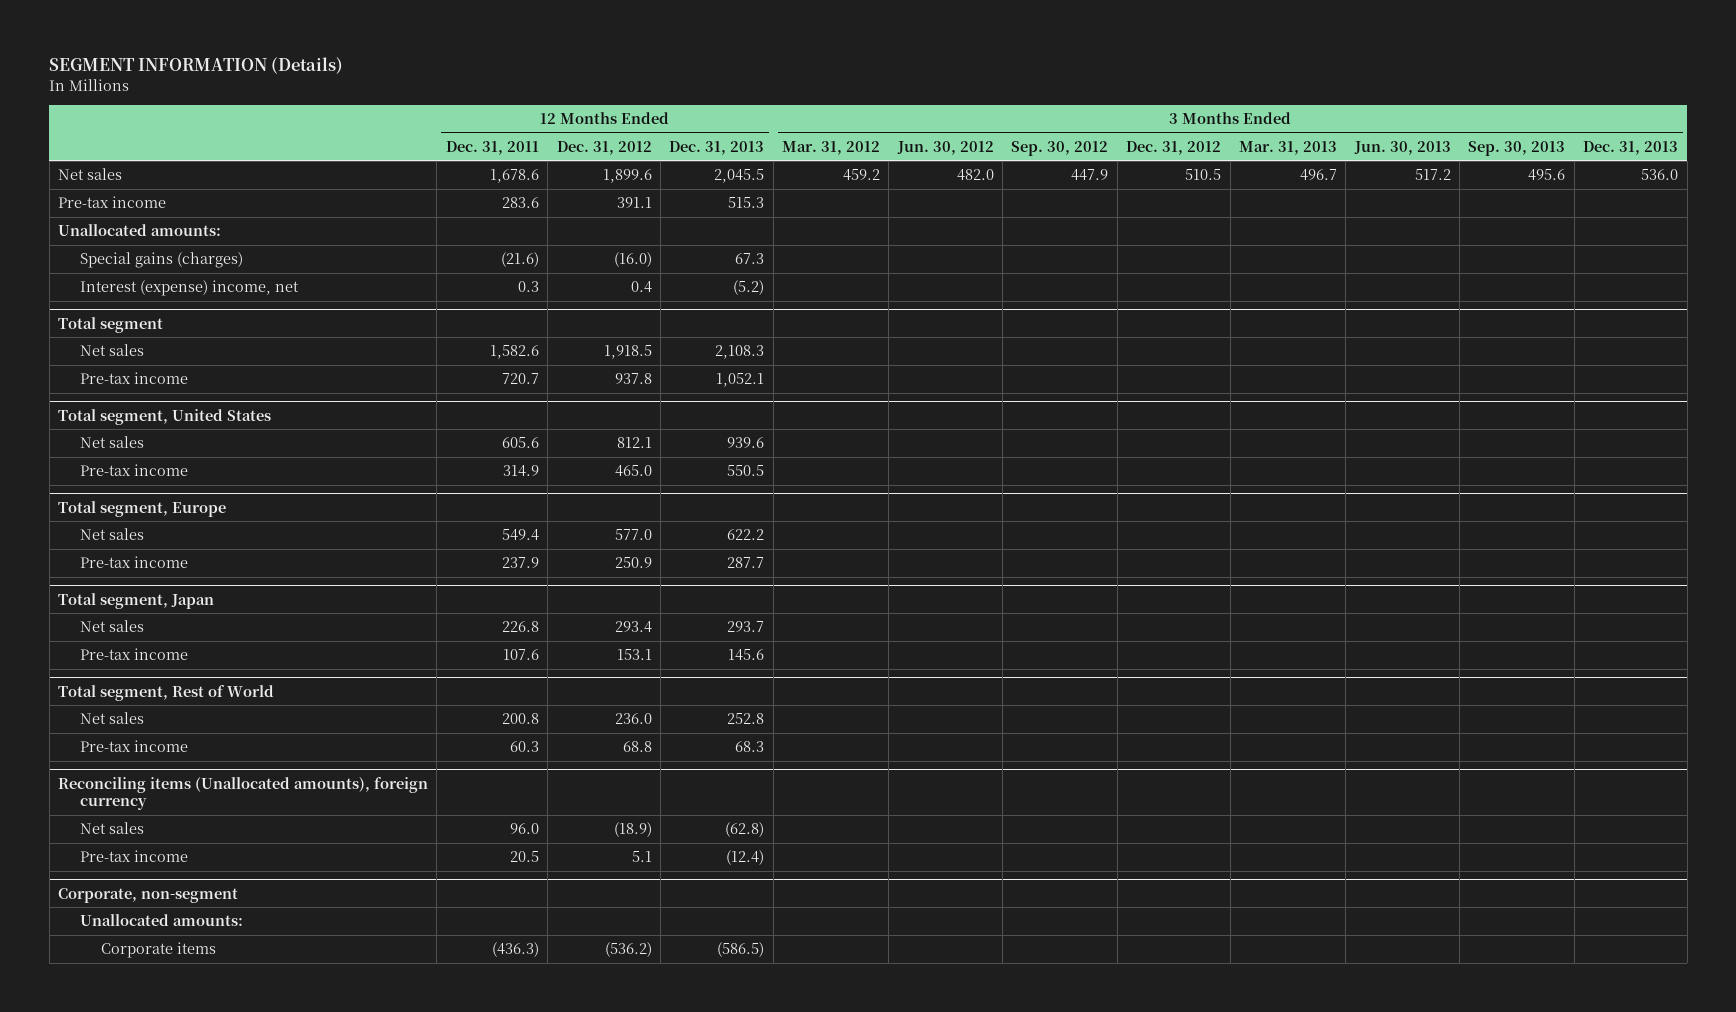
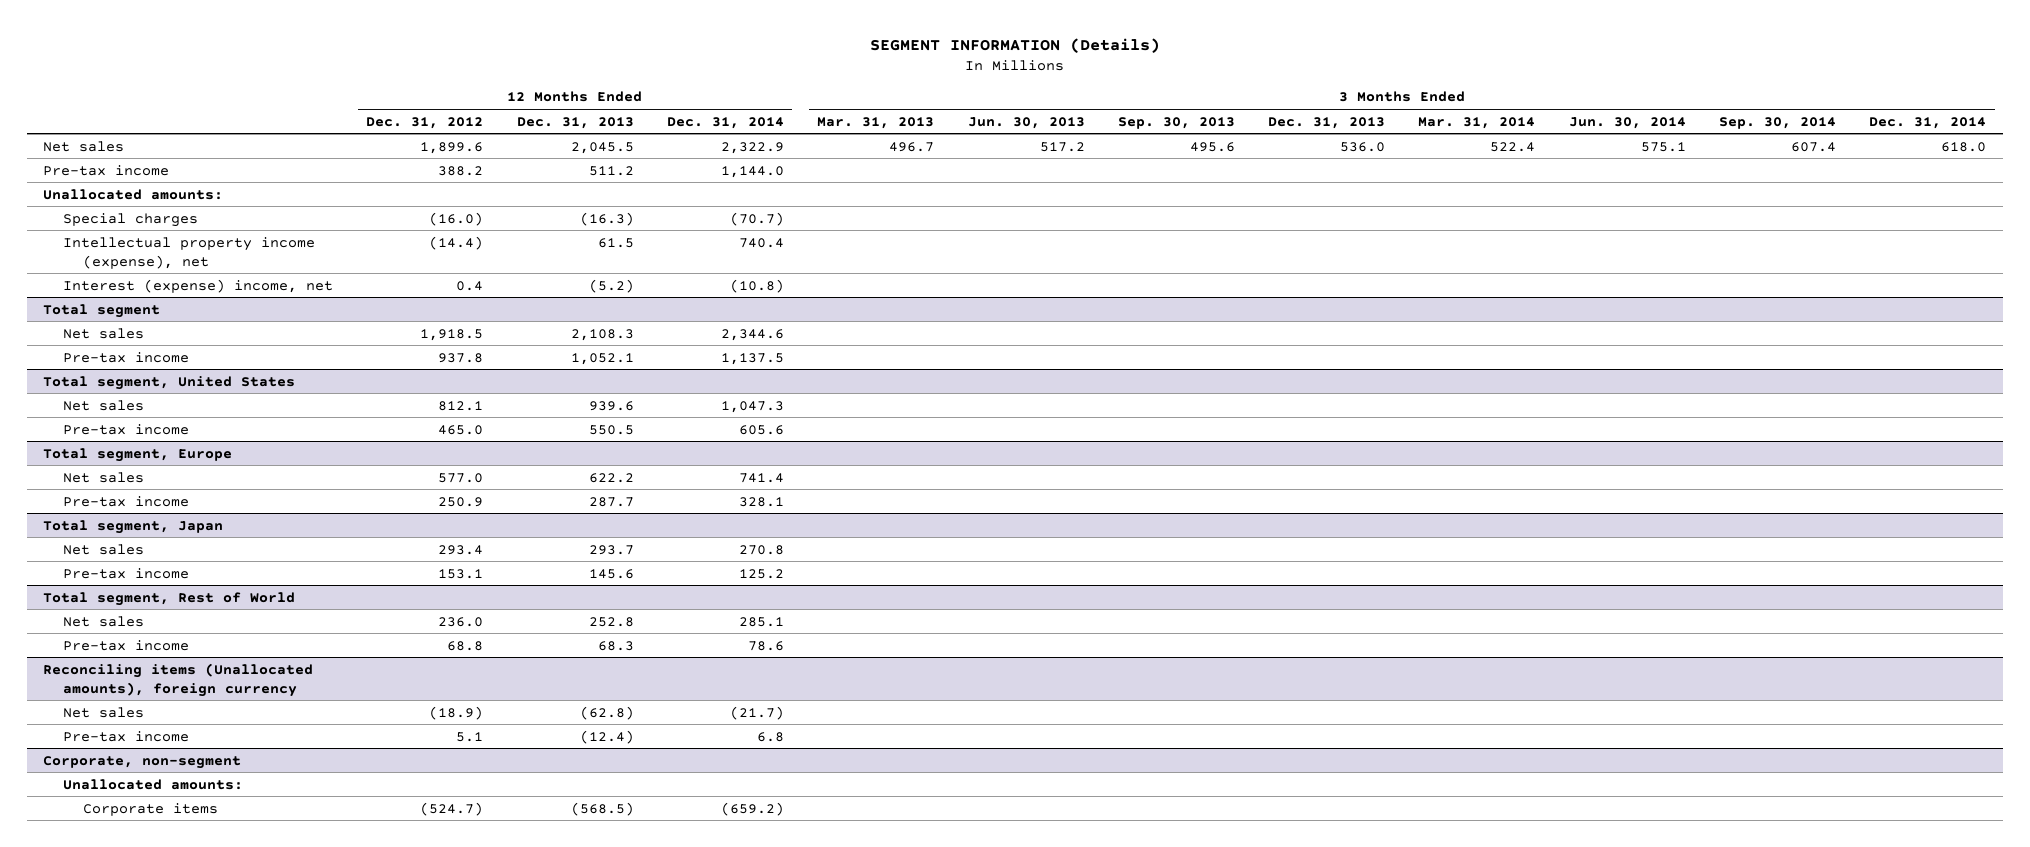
[445,140,539,155] Dec. 31, 2011 -> none
[781,140,880,155] Mar. 31, 2012 -> none
[896,140,994,155] Jun. 30, 2012 -> none
[1011,140,1109,156] Sep. 30, 2012 -> none
[1126,140,1222,155] Dec. 31, 2012 -> none
none -> [667,116,785,129] Dec. 31, 2014
none -> [1418,116,1536,129] Mar. 31, 2014
none -> [1568,116,1686,129] Jun. 30, 2014
none -> [1719,116,1837,129] Sep. 30, 2014
none -> [1869,116,1987,129] Dec. 31, 2014
[616,197,652,209] 391.1 -> [438,165,484,176] 388.2
[728,197,765,209] 515.3 -> [588,165,634,176] 511.2
[79,252,243,269] Special gains (charges) -> [63,212,199,227] Special charges
[735,253,765,265] 67.3 -> [579,211,634,226] (16.3)
none -> [63,236,316,269] Intellectual property income (expense), net
[604,942,652,958] (536.2) -> [420,801,484,816] (524.7)
[717,942,765,958] (586.5) -> [570,801,634,816] (568.5)

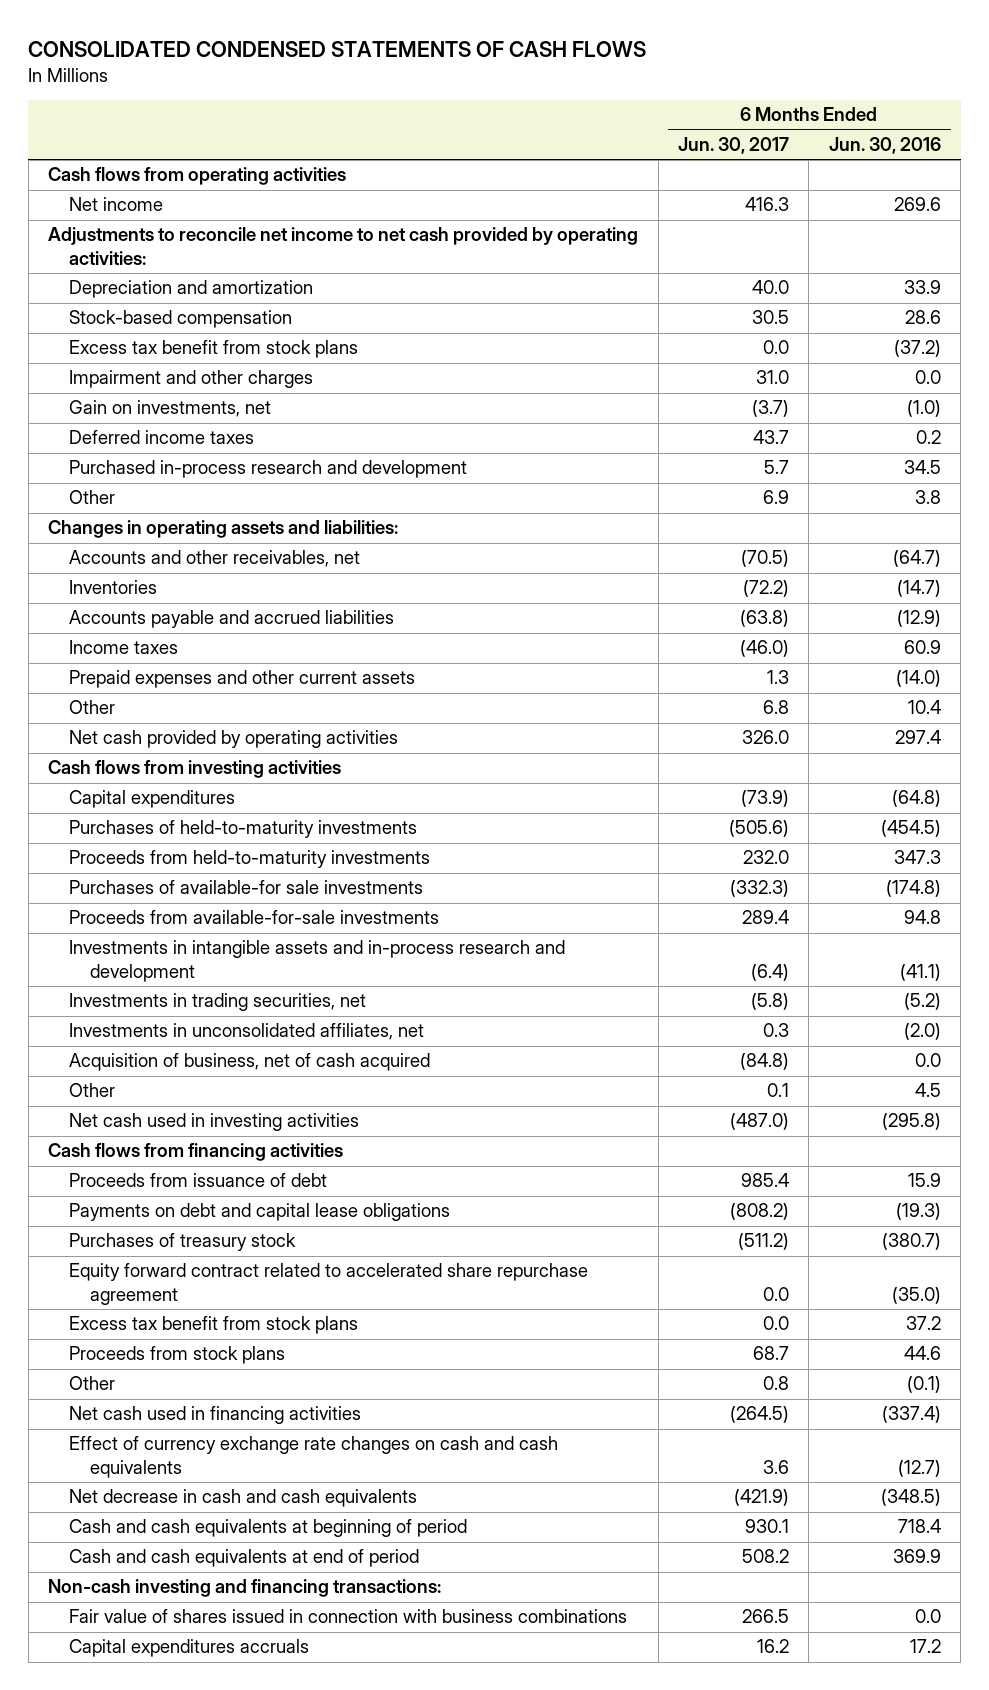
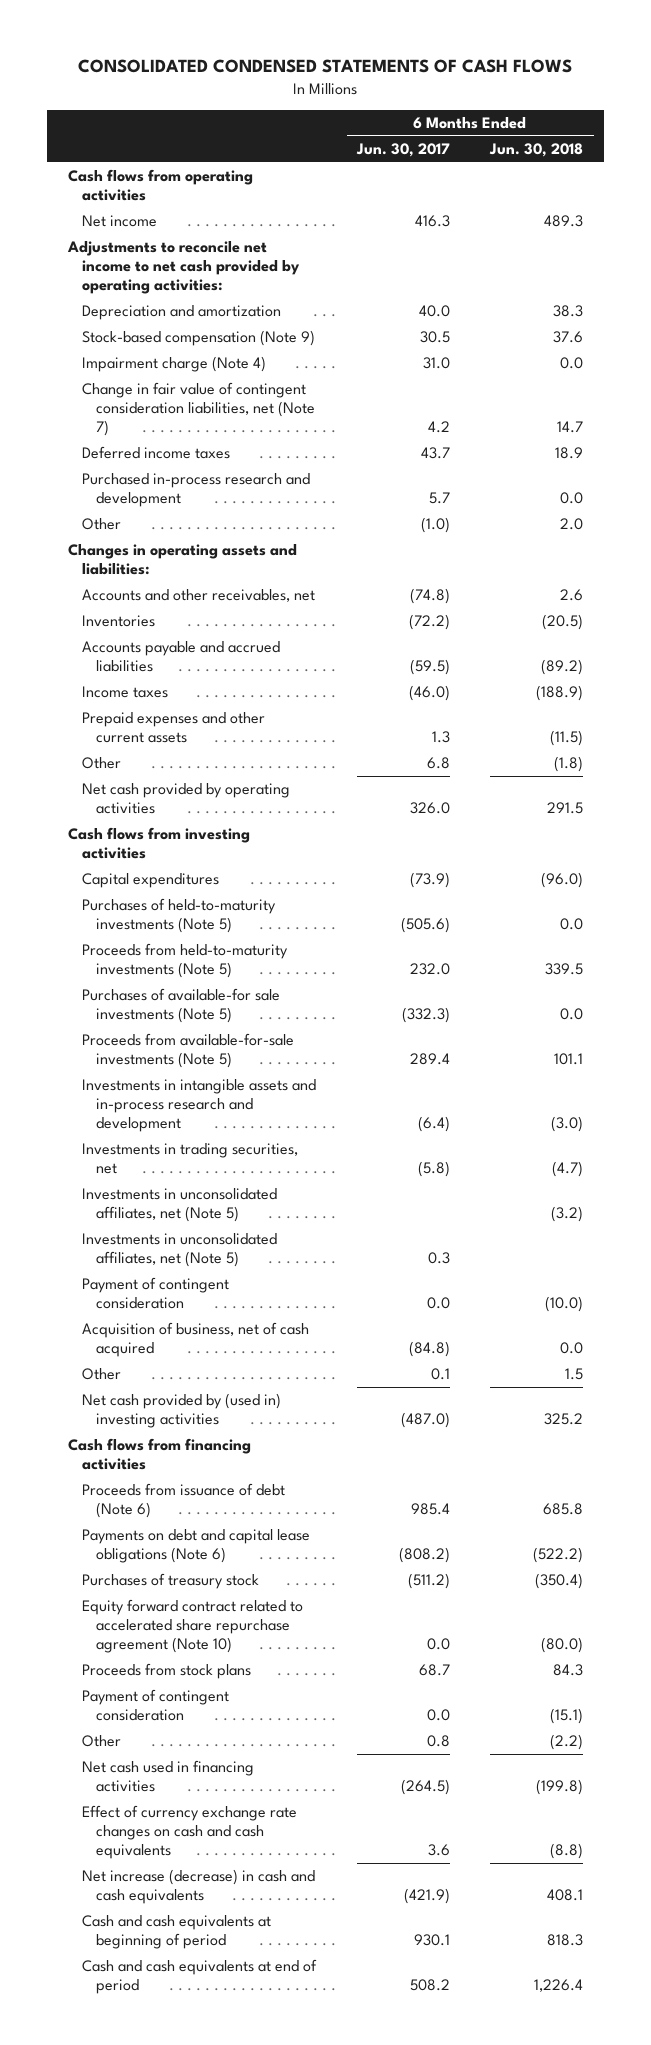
[828,136,941,154] Jun. 30, 2016 -> none
none -> [489,142,584,157] Jun. 30, 2018
[69,340,359,359] Excess tax benefit from stock plans -> none
[69,400,272,418] Gain on investments, net -> none
[69,310,293,329] Stock-based compensation -> [81,330,315,347] Stock-based compensation (Note 9)
[69,370,314,389] Impairment and other charges -> [81,356,266,373] Impairment charge (Note 4)
none -> [81,382,316,437] Change in fair value of contingent consideration liabilities, net (Note 7)
[762,490,789,505] 6.9 -> [420,517,450,534] (1.0)
[740,550,789,568] (70.5) -> [409,588,450,605] (74.8)
[739,610,789,628] (63.8) -> [409,659,450,676] (59.5)
[69,820,418,839] Purchases of held-to-maturity investments -> [81,898,276,934] Purchases of held-to-maturity investments (Note 5)
[69,850,431,869] Proceeds from held-to-maturity investments -> [81,943,288,979] Proceeds from held-to-maturity investments (Note 5)
[69,880,424,895] Purchases of available-for sale investments -> [81,988,280,1024] Purchases of available-for sale investments (Note 5)
[69,910,440,925] Proceeds from available-for-sale investments -> [81,1033,294,1069] Proceeds from available-for-sale investments (Note 5)
none -> [81,1188,277,1223] Investments in unconsolidated affiliates, net (Note 5)
[69,1023,425,1041] Investments in unconsolidated affiliates, net -> [81,1233,277,1268] Investments in unconsolidated affiliates, net (Note 5)
none -> [81,1277,229,1310] Payment of contingent consideration
[69,1113,360,1132] Net cash used in investing activities -> [81,1393,281,1429] Net cash provided by (used in) investing activities
[69,1173,328,1188] Proceeds from issuance of debt -> [81,1483,285,1519] Proceeds from issuance of debt (Note 6)
[69,1203,451,1222] Payments on debt and capital lease obligations -> [81,1529,310,1564] Payments on debt and capital lease obligations (Note 6)
[69,1316,359,1335] Excess tax benefit from stock plans -> none
[69,1263,589,1305] Equity forward contract related to accelerated share repurchase agreement -> [81,1599,303,1654] Equity forward contract related to accelerated share repurchase agreement (Note 10)
none -> [81,1689,229,1722] Payment of contingent consideration
[69,1489,418,1508] Net decrease in cash and cash equivalents -> [81,1869,315,1905] Net increase (decrease) in cash and cash equivalents
[48,1579,442,1598] Non-cash investing and financing transactions: -> none
[69,1609,628,1624] Fair value of shares issued in connection with business combinations -> none
[69,1639,310,1658] Capital expenditures accruals -> none

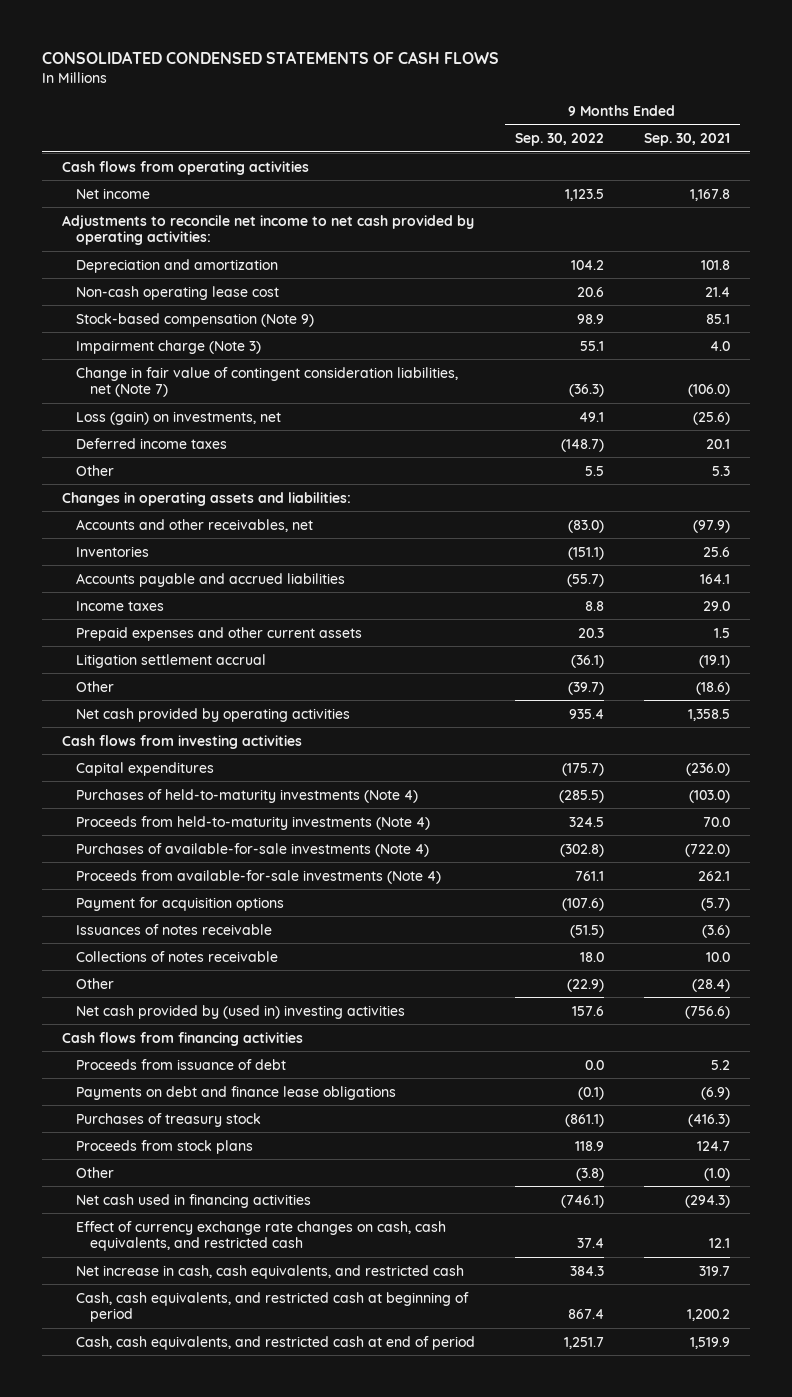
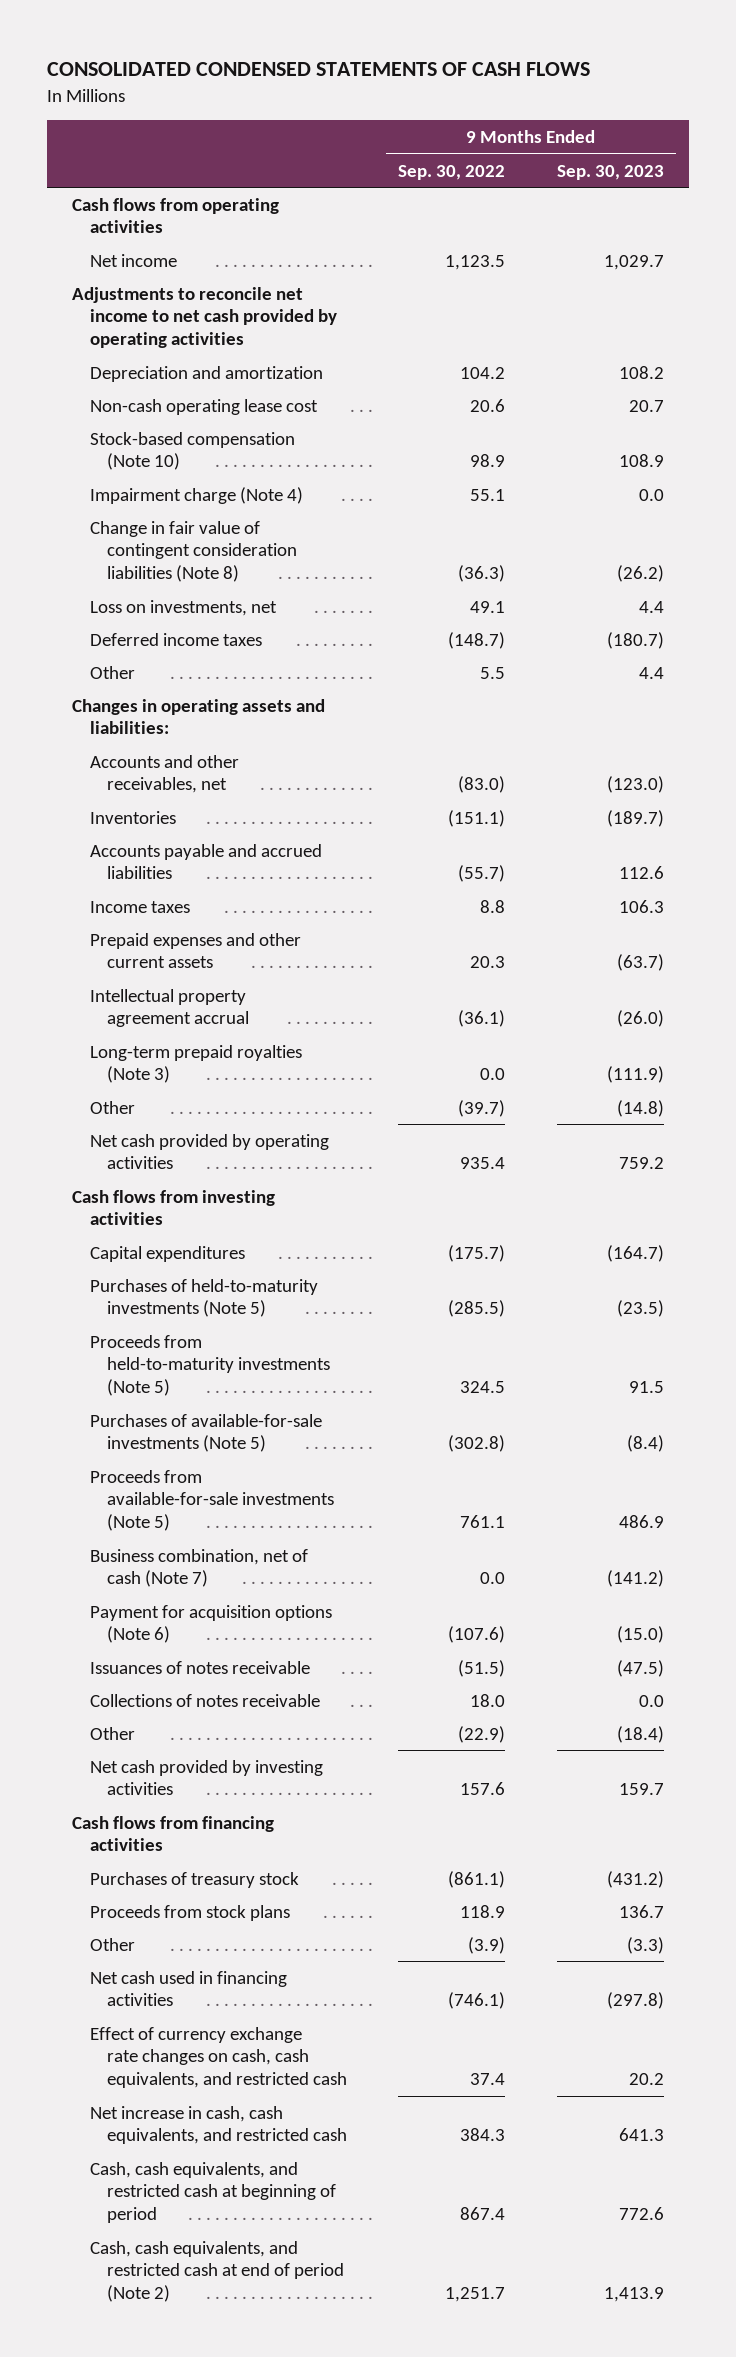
[643,133,730,147] Sep. 30, 2021 -> none
none -> [556,164,664,180] Sep. 30, 2023
[62,214,475,246] Adjustments to reconcile net income to net cash provided by operating activities: -> [72,286,337,349] Adjustments to reconcile net income to net cash provided by operating activities
[76,312,315,327] Stock-based compensation (Note 9) -> [89,431,295,471] Stock-based compensation (Note 10)
[76,339,262,354] Impairment charge (Note 3) -> [89,486,303,504] Impairment charge (Note 4)
[76,366,459,398] Change in fair value of contingent consideration liabilities, net (Note 7) -> [89,520,298,583] Change in fair value of contingent consideration liabilities (Note 8)
[76,410,282,425] Loss (gain) on investments, net -> [89,599,277,616] Loss on investments, net
[76,653,267,668] Litigation settlement accrual -> [89,988,250,1028] Intellectual property agreement accrual
none -> [89,1044,302,1084] Long-term prepaid royalties (Note 3)
[76,788,419,803] Purchases of held-to-maturity investments (Note 4) -> [89,1278,318,1318] Purchases of held-to-maturity investments (Note 5)
[76,815,431,830] Proceeds from held-to-maturity investments (Note 4) -> [89,1334,331,1397] Proceeds from held-to-maturity investments (Note 5)
[76,842,430,857] Purchases of available-for-sale investments (Note 4) -> [89,1413,322,1453] Purchases of available-for-sale investments (Note 5)
[76,869,442,884] Proceeds from available-for-sale investments (Note 4) -> [89,1469,335,1532] Proceeds from available-for-sale investments (Note 5)
none -> [89,1548,308,1588] Business combination, net of cash (Note 7)
[76,896,285,911] Payment for acquisition options -> [89,1604,332,1644] Payment for acquisition options (Note 6)
[76,1004,406,1019] Net cash provided by (used in) investing activities -> [89,1759,323,1796] Net cash provided by investing activities
[76,1058,287,1070] Proceeds from issuance of debt -> none
[76,1085,397,1100] Payments on debt and finance lease obligations -> none
[576,1167,605,1181] (3.8) -> [468,1936,506,1954] (3.9)
[76,1335,476,1350] Cash, cash equivalents, and restricted cash at end of period -> [89,2240,345,2303] Cash, cash equivalents, and restricted cash at end of period (Note 2)

